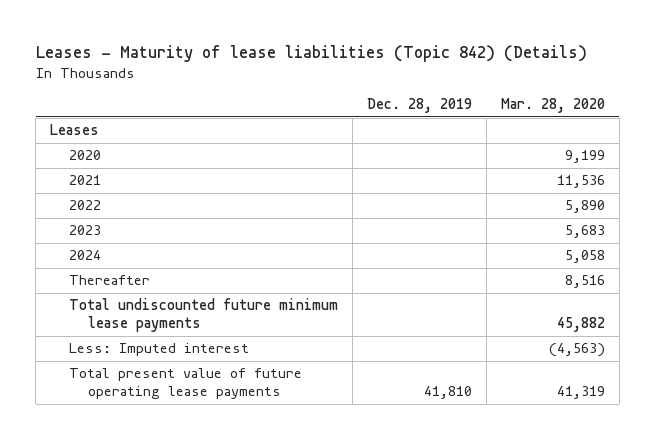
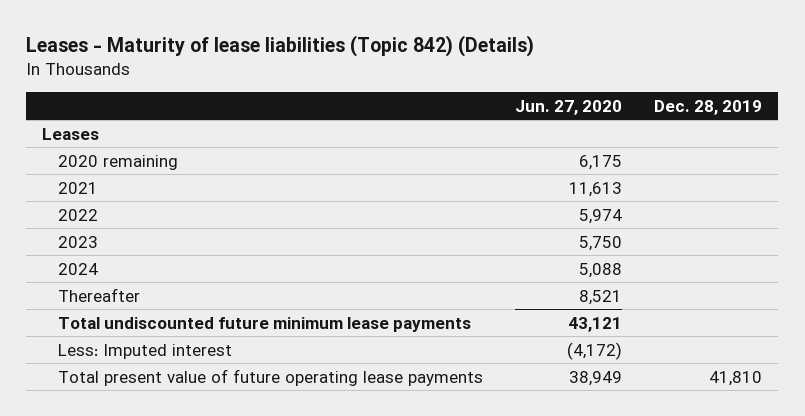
[500,98,605,114] Mar. 28, 2020 -> none
none -> [514,99,622,115] Jun. 27, 2020
[68,150,101,161] 2020 -> [57,154,178,170] 2020 remaining

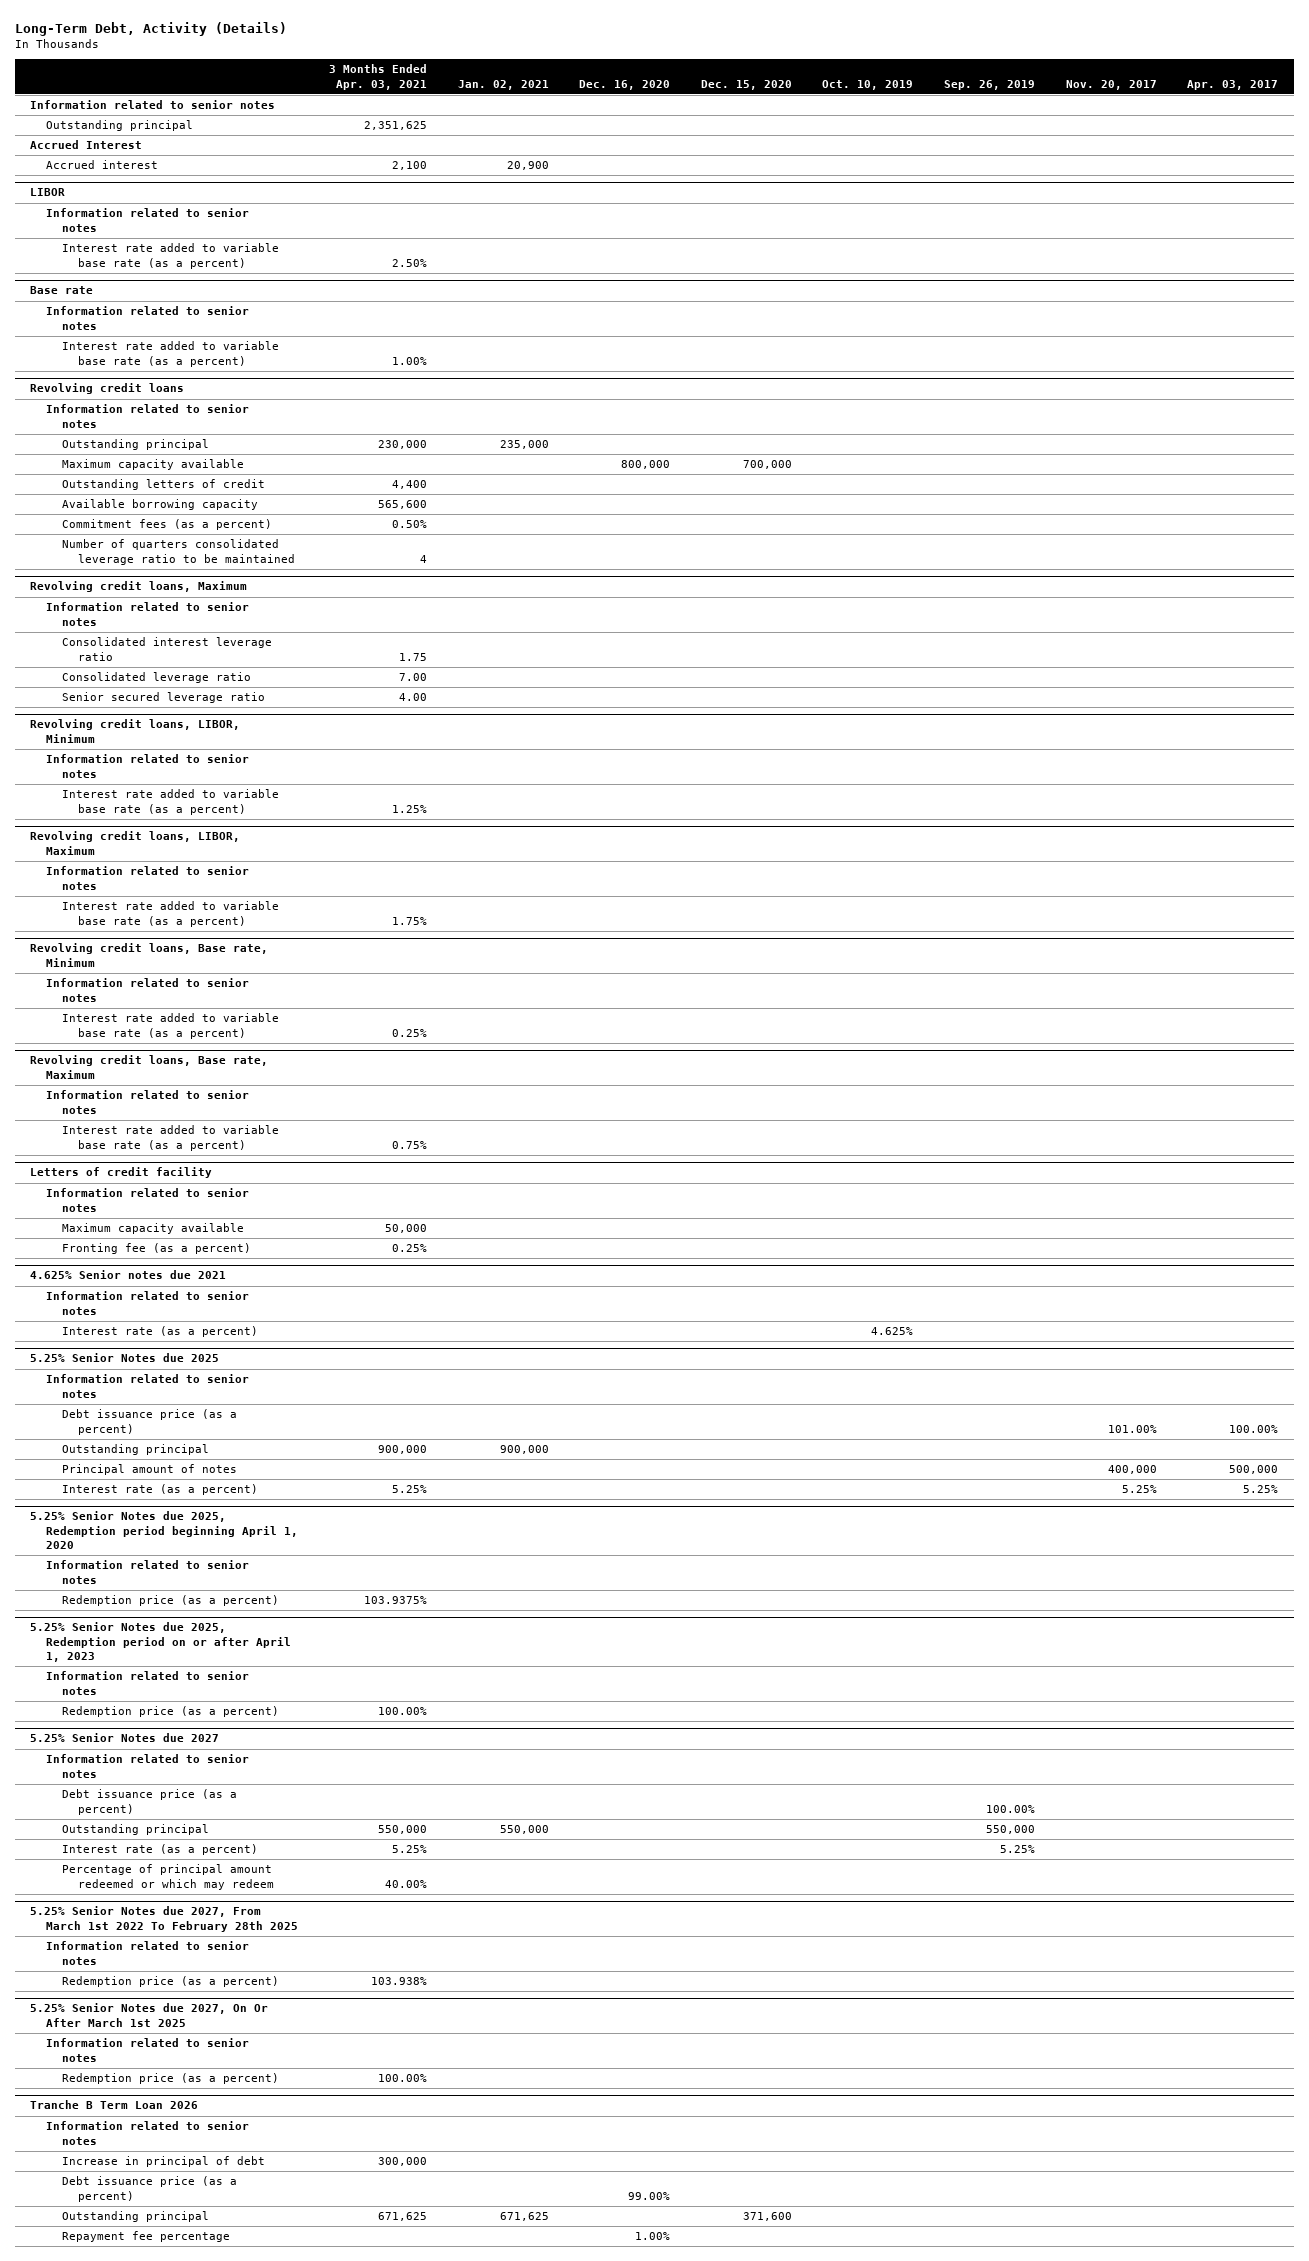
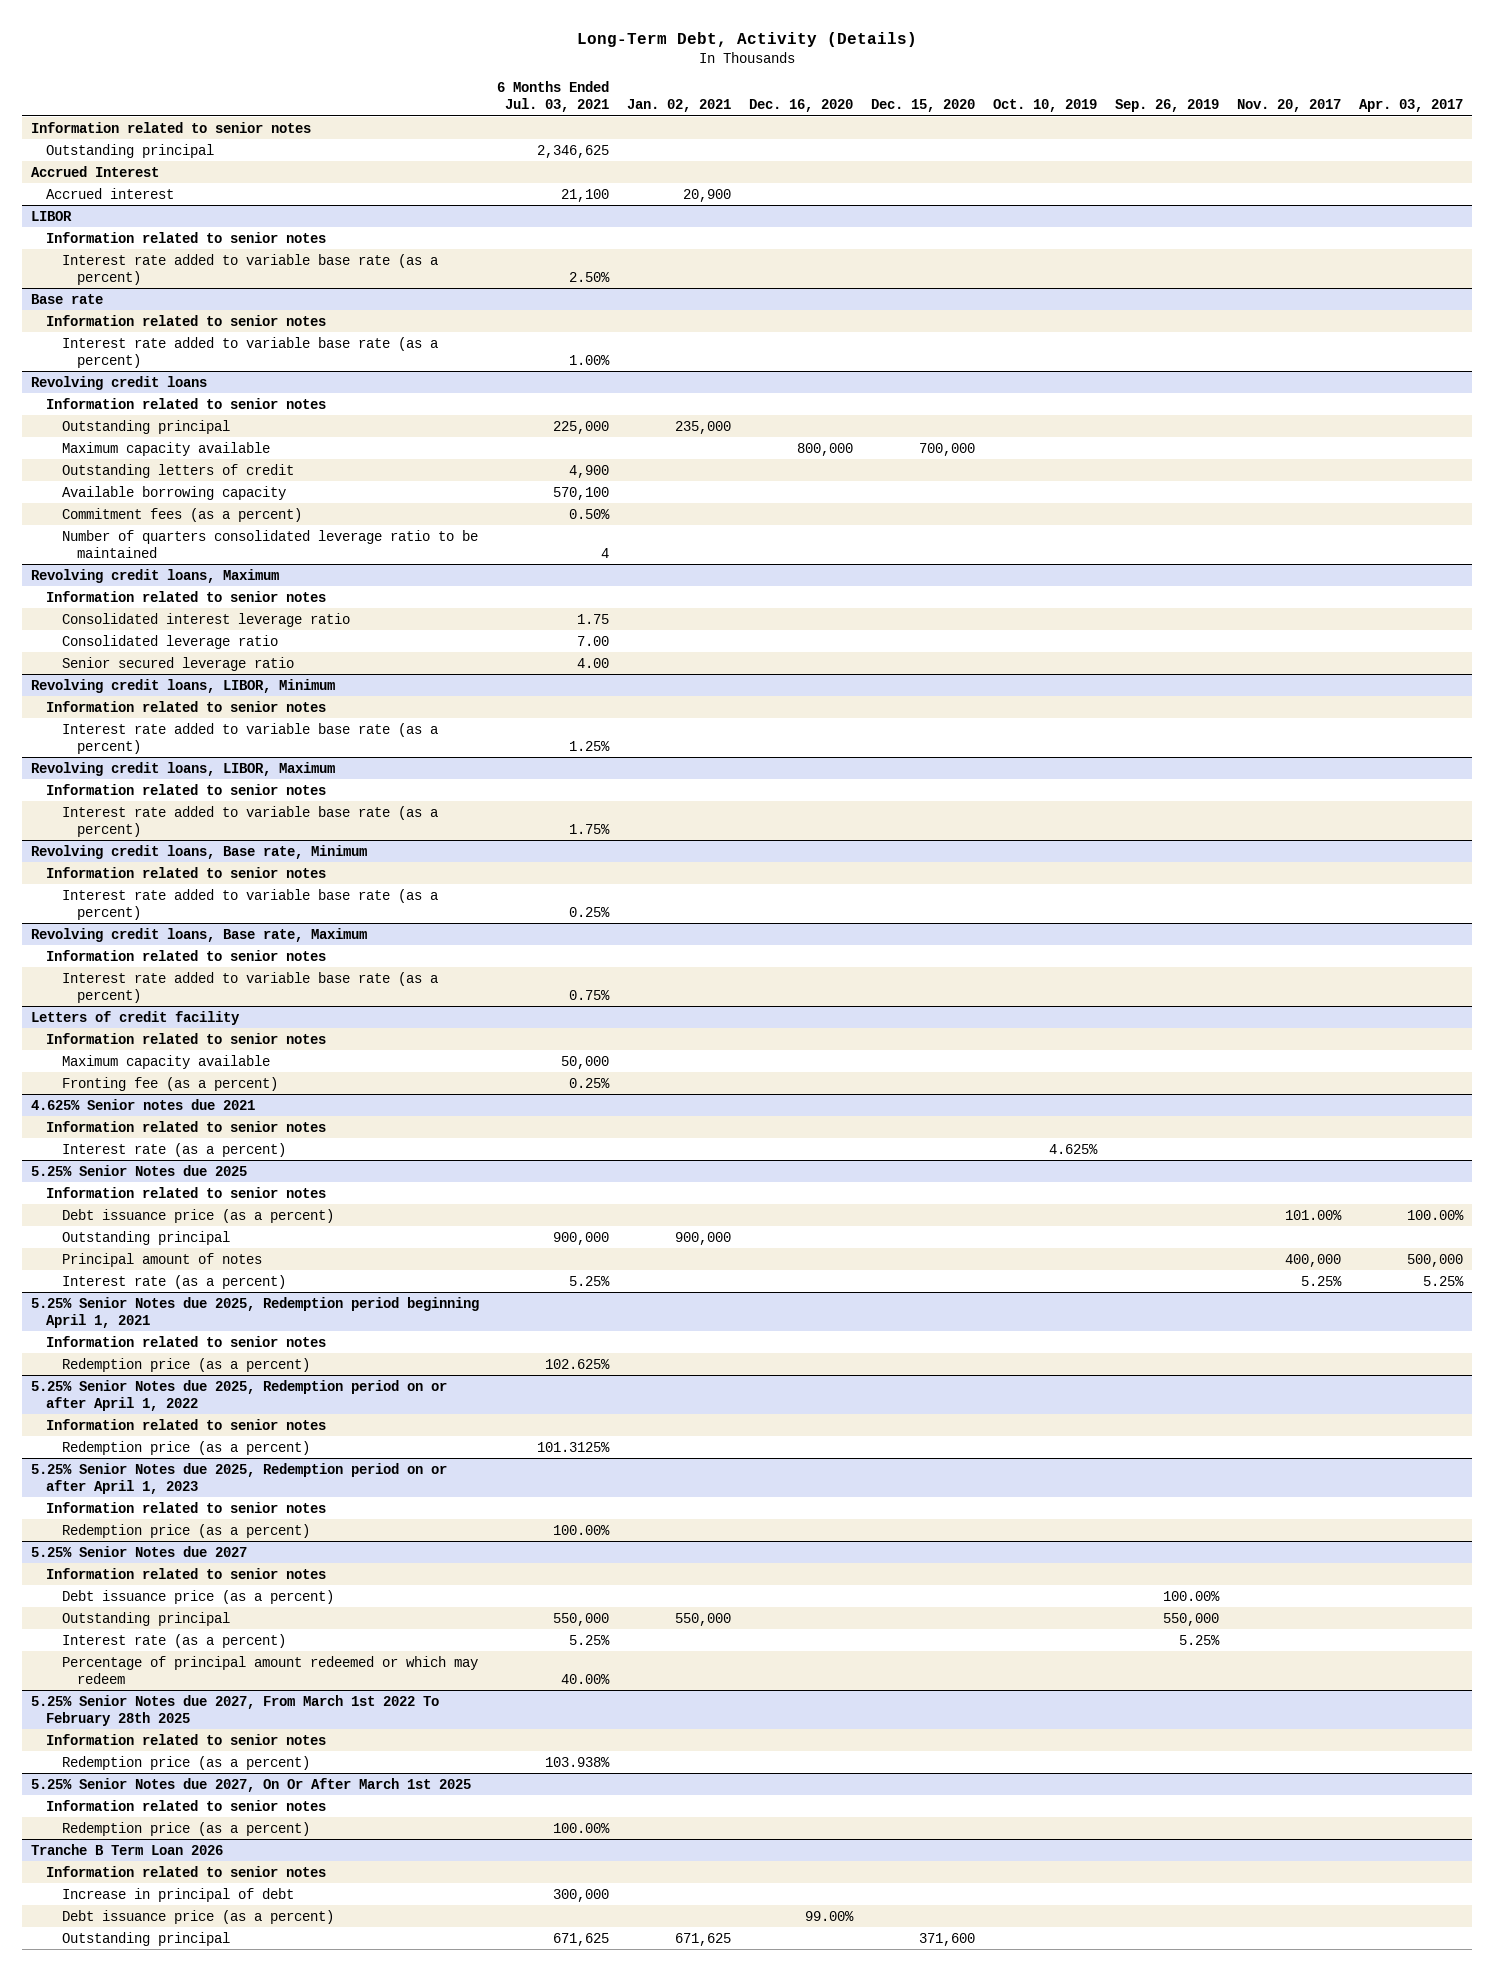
[328,64,427,90] 3 Months Ended Apr. 03, 2021 -> none
none -> [497,81,610,113] 6 Months Ended Jul. 03, 2021
[30,1511,299,1550] 5.25% Senior Notes due 2025, Redemption period beginning April 1, 2020 -> [31,1296,480,1328] 5.25% Senior Notes due 2025, Redemption period beginning April 1, 2021
none -> [31,1379,448,1411] 5.25% Senior Notes due 2025, Redemption period on or after April 1, 2022
none -> [46,1418,327,1430] Information related to senior notes
none -> [61,1440,310,1455] Redemption price (as a percent)
[62,2231,231,2243] Repayment fee percentage -> none

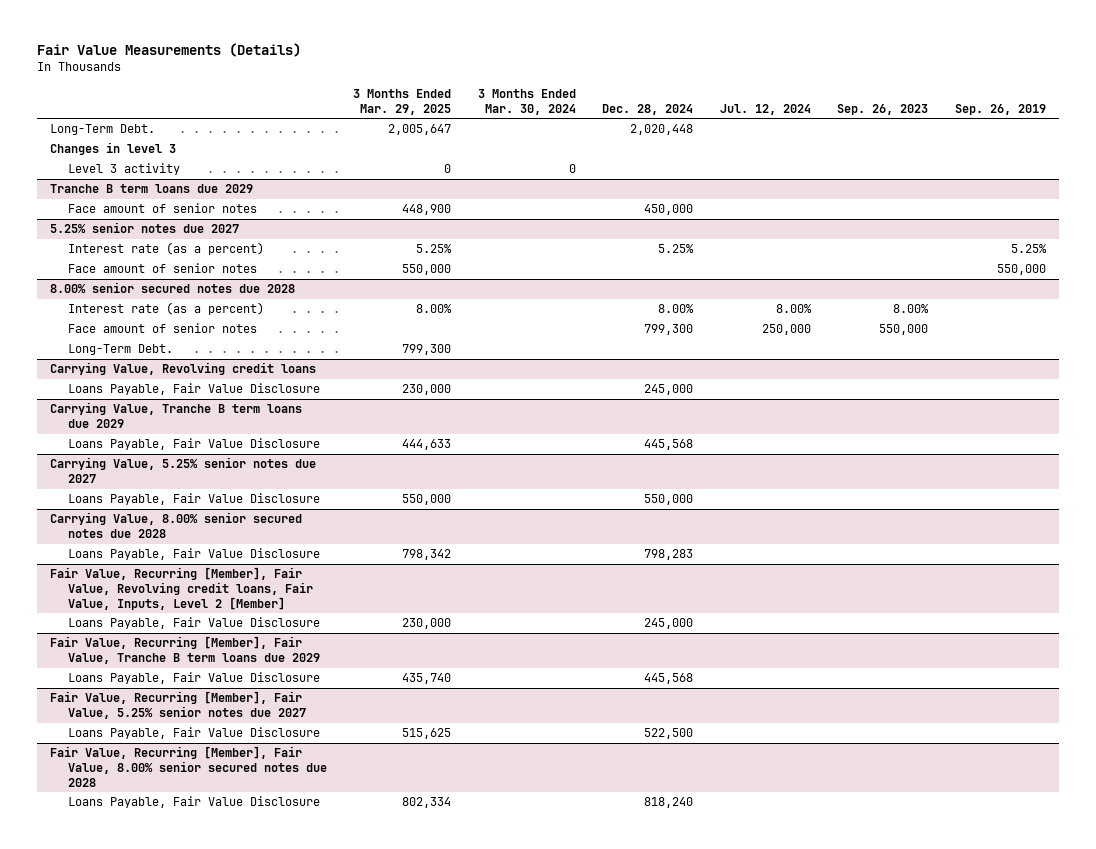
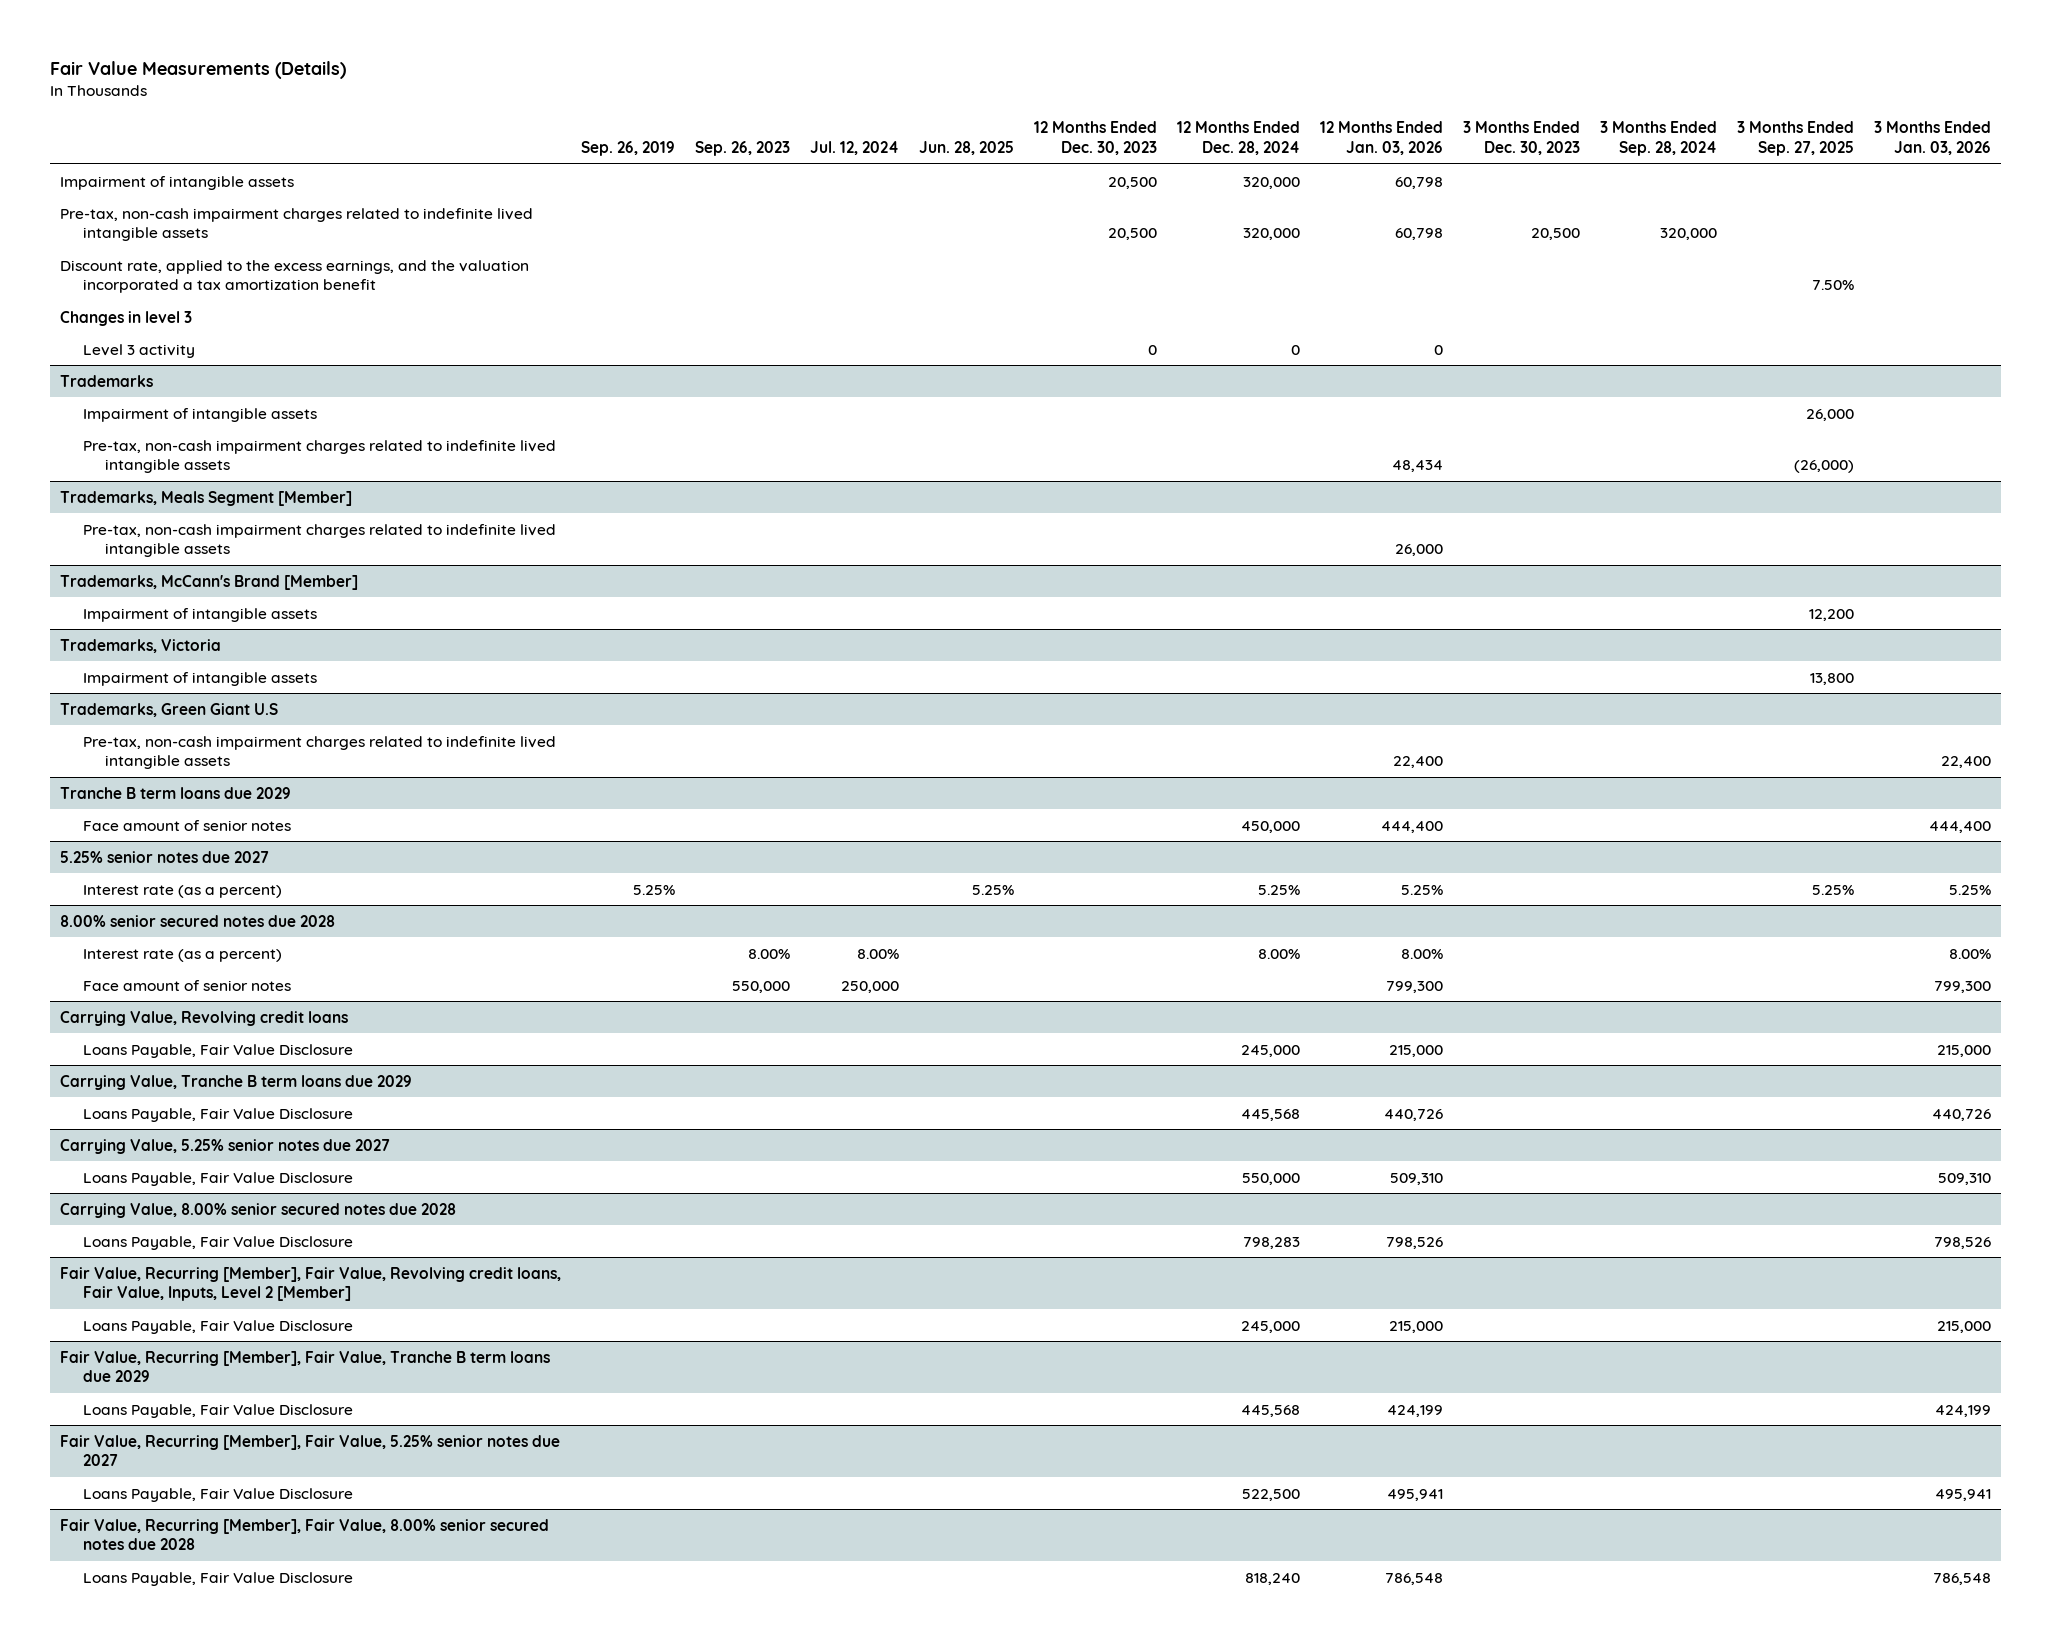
[353,88,452,115] 3 Months Ended Mar. 29, 2025 -> none
[477,88,576,115] 3 Months Ended Mar. 30, 2024 -> none
[602,103,694,115] Dec. 28, 2024 -> none
none -> [919,140,1015,155] Jun. 28, 2025
none -> [1033,121,1157,155] 12 Months Ended Dec. 30, 2023
none -> [1176,121,1300,155] 12 Months Ended Dec. 28, 2024
none -> [1319,121,1443,155] 12 Months Ended Jan. 03, 2026
none -> [1462,121,1580,155] 3 Months Ended Dec. 30, 2023
none -> [1599,121,1717,156] 3 Months Ended Sep. 28, 2024
none -> [1736,121,1854,156] 3 Months Ended Sep. 27, 2025
none -> [1873,121,1991,155] 3 Months Ended Jan. 03, 2026
[49,124,155,136] Long-Term Debt. -> none
none -> [60,175,295,190] Impairment of intangible assets
none -> [60,207,534,242] Pre-tax, non-cash impairment charges related to indefinite lived intangible assets
none -> [60,259,530,294] Discount rate, applied to the excess earnings, and the valuation incorporated a tax amortization benefit
none -> [60,374,154,387] Trademarks
none -> [82,407,317,422] Impairment of intangible assets
none -> [82,439,556,474] Pre-tax, non-cash impairment charges related to indefinite lived intangible assets
none -> [60,490,353,506] Trademarks, Meals Segment [Member]
none -> [82,523,556,558] Pre-tax, non-cash impairment charges related to indefinite lived intangible assets
none -> [60,574,359,590] Trademarks, McCann's Brand [Member]
none -> [82,607,317,622] Impairment of intangible assets
none -> [60,638,222,653] Trademarks, Victoria
none -> [82,671,317,686] Impairment of intangible assets
none -> [60,702,279,717] Trademarks, Green Giant U.S
none -> [82,735,556,770] Pre-tax, non-cash impairment charges related to indefinite lived intangible assets
[67,263,257,274] Face amount of senior notes -> none
[67,344,173,356] Long-Term Debt. -> none

